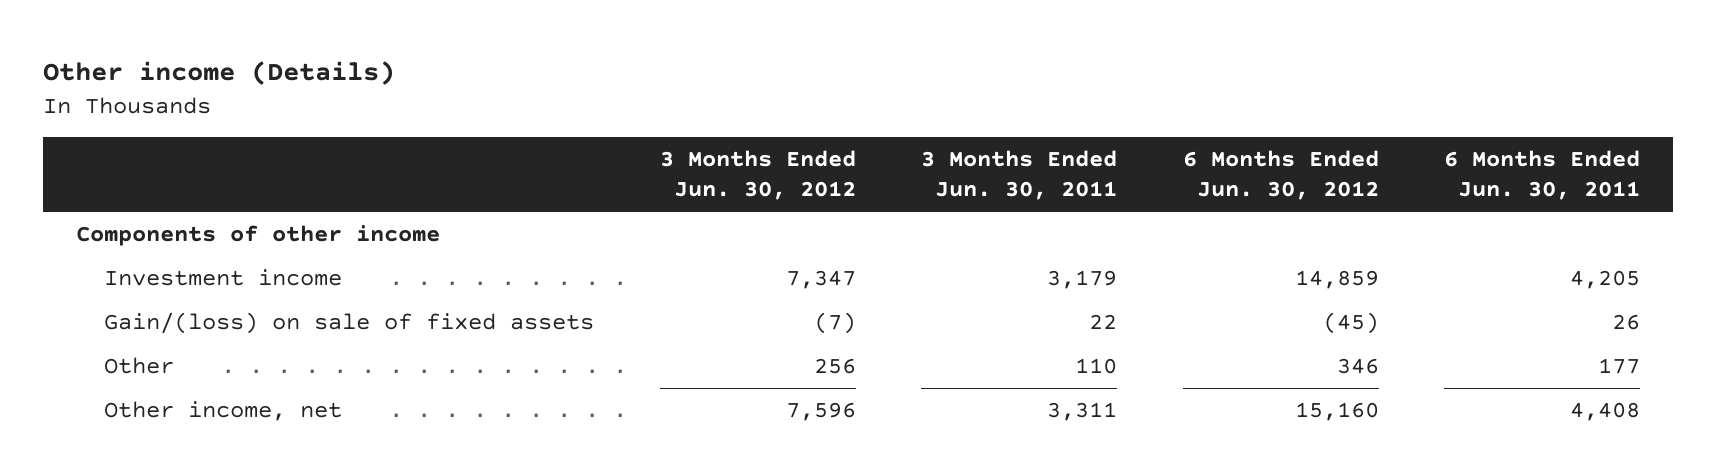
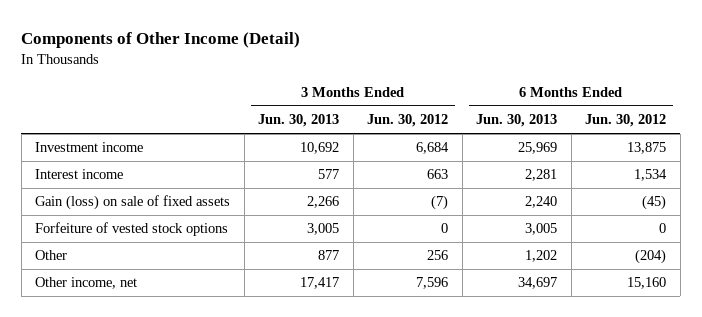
[42,61,395,86] Other income (Details) -> [21,32,301,49] Components of Other Income (Detail)
[921,150,1118,201] 3 Months Ended Jun. 30, 2011 -> none
[1444,150,1641,201] 6 Months Ended Jun. 30, 2011 -> none
none -> [258,114,340,128] Jun. 30, 2013
none -> [476,114,558,128] Jun. 30, 2013
[75,225,440,247] Components of other income -> none
[785,270,856,290] 7,347 -> [416,142,450,155] 6,684
[1294,270,1379,290] 14,859 -> [627,142,667,155] 13,875
none -> [35,169,124,180] Interest income
[104,312,595,335] Gain/(loss) on sale of fixed assets -> [35,195,231,211] Gain (loss) on sale of fixed assets
none -> [35,222,229,237] Forfeiture of vested stock options
[1336,358,1379,375] 346 -> [635,249,667,265] (204)

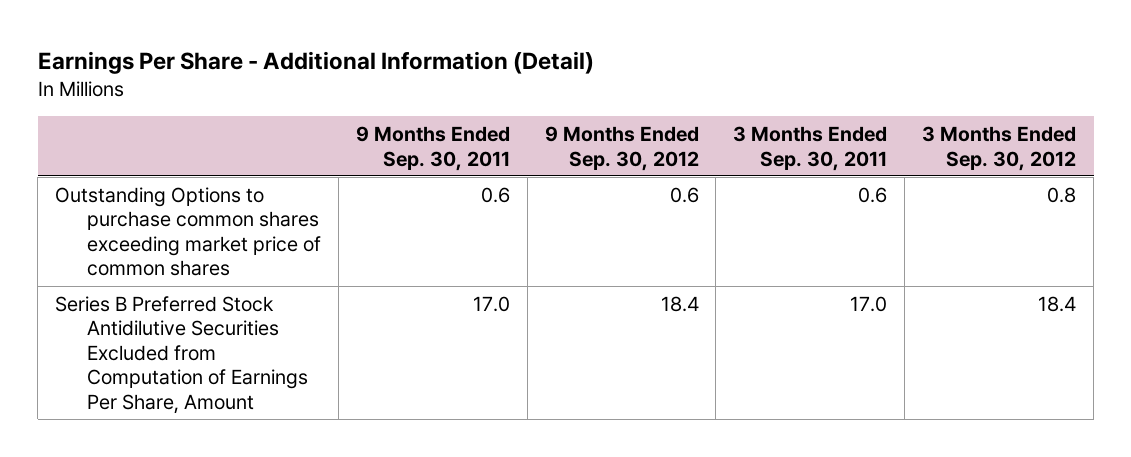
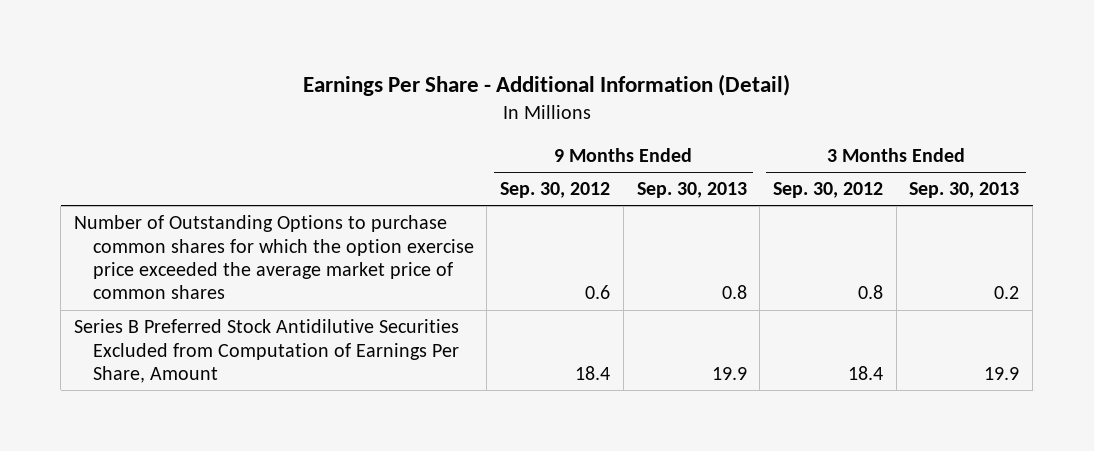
[355,125,510,171] 9 Months Ended Sep. 30, 2011 -> none
[733,125,888,171] 3 Months Ended Sep. 30, 2011 -> none
none -> [636,182,747,199] Sep. 30, 2013
none -> [909,182,1020,199] Sep. 30, 2013
[55,186,321,277] Outstanding Options to purchase common shares exceeding market price of common shares -> [74,215,474,300] Number of Outstanding Options to purchase common shares for which the option exercise price exceeded the average market price of common shares

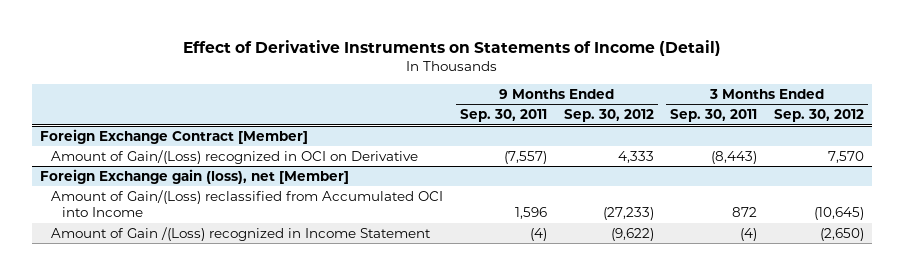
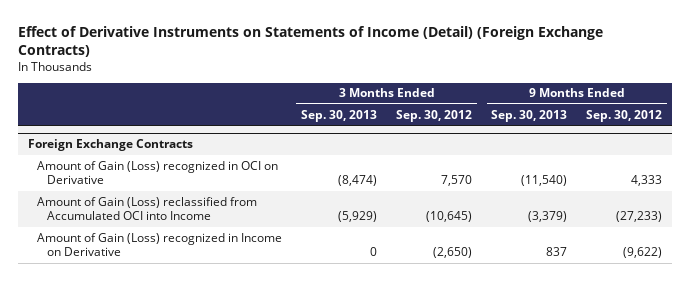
[183,39,722,56] Effect of Derivative Instruments on Statements of Income (Detail) -> [18,25,604,57] Effect of Derivative Instruments on Statements of Income (Detail) (Foreign Exchange Contracts)
[459,109,547,123] Sep. 30, 2011 -> none
[670,109,758,123] Sep. 30, 2011 -> none
none -> [301,109,378,122] Sep. 30, 2013
none -> [491,109,568,122] Sep. 30, 2013
[40,168,350,184] Foreign Exchange gain (loss), net [Member] -> none
[40,128,309,144] Foreign Exchange Contract [Member] -> [27,139,193,152] Foreign Exchange Contracts
[50,149,418,164] Amount of Gain/(Loss) recognized in OCI on Derivative -> [37,160,279,185] Amount of Gain (Loss) recognized in OCI on Derivative
[50,189,443,218] Amount of Gain/(Loss) reclassified from Accumulated OCI into Income -> [37,196,258,221] Amount of Gain (Loss) reclassified from Accumulated OCI into Income
[50,226,431,241] Amount of Gain /(Loss) recognized in Income Statement -> [37,232,283,257] Amount of Gain (Loss) recognized in Income on Derivative

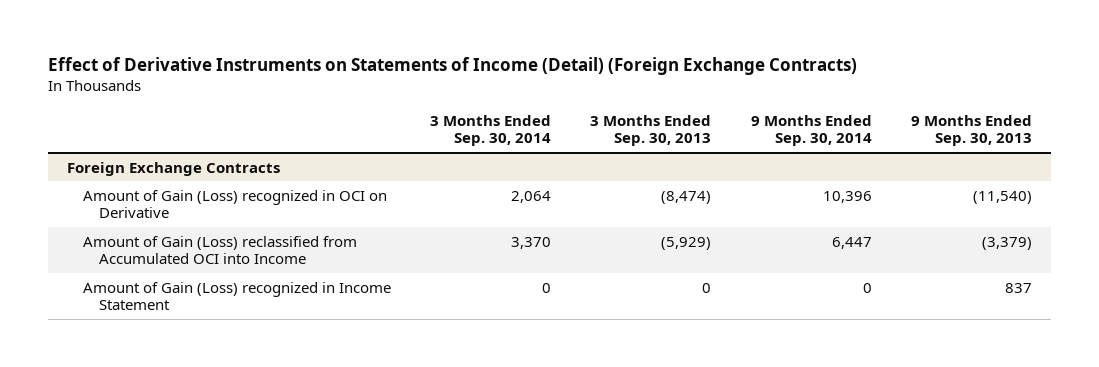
[396,109,473,122] Sep. 30, 2012 -> none
[586,109,663,122] Sep. 30, 2012 -> none
none -> [430,114,552,147] 3 Months Ended Sep. 30, 2014
none -> [750,114,872,147] 9 Months Ended Sep. 30, 2014
[37,232,283,257] Amount of Gain (Loss) recognized in Income on Derivative -> [83,281,392,311] Amount of Gain (Loss) recognized in Income Statement

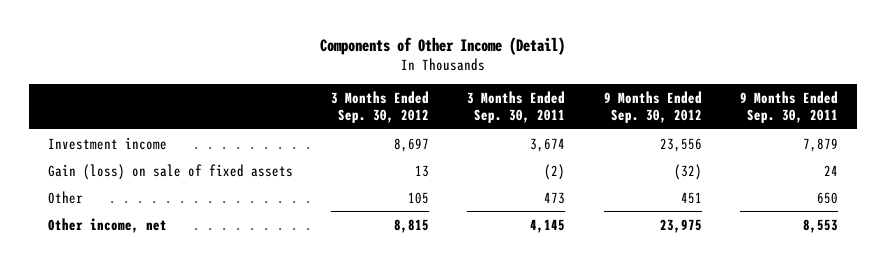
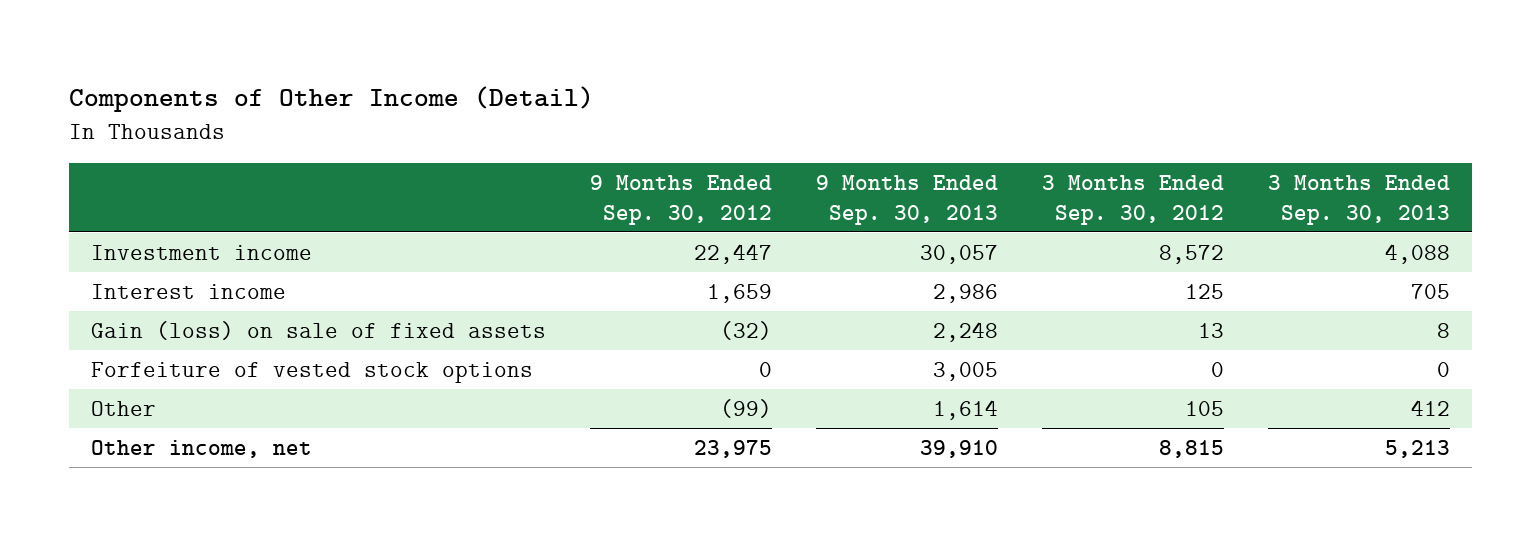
[467,90,566,124] 3 Months Ended Sep. 30, 2011 -> none
[740,90,839,124] 9 Months Ended Sep. 30, 2011 -> none
none -> [815,175,998,225] 9 Months Ended Sep. 30, 2013
none -> [1267,175,1450,225] 3 Months Ended Sep. 30, 2013
[394,137,430,152] 8,697 -> [1158,244,1224,264] 8,572
[659,137,702,152] 23,556 -> [693,243,772,264] 22,447
none -> [90,283,286,299] Interest income
none -> [90,361,533,383] Forfeiture of vested stock options
[680,191,702,204] 451 -> [719,398,772,418] (99)

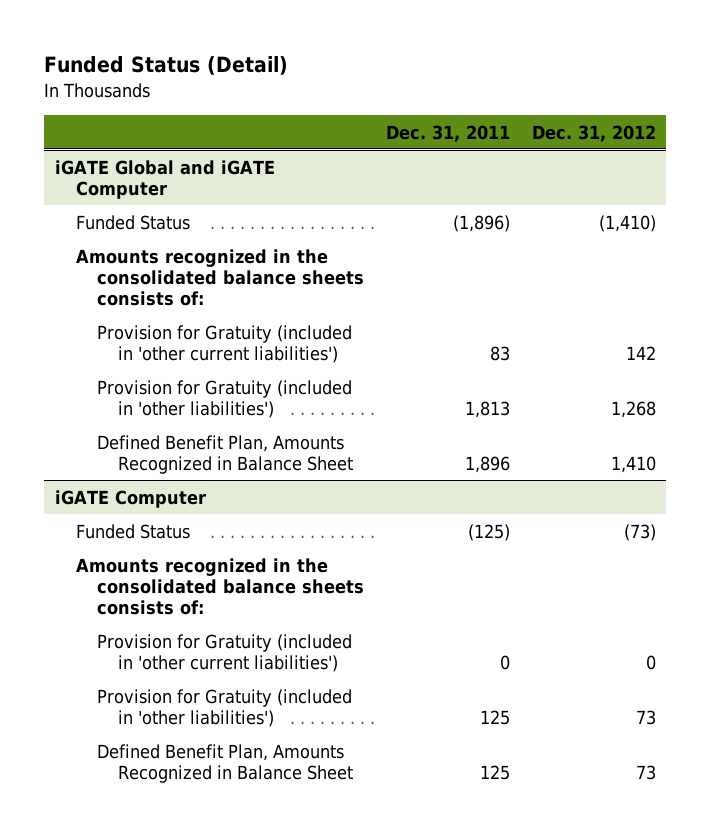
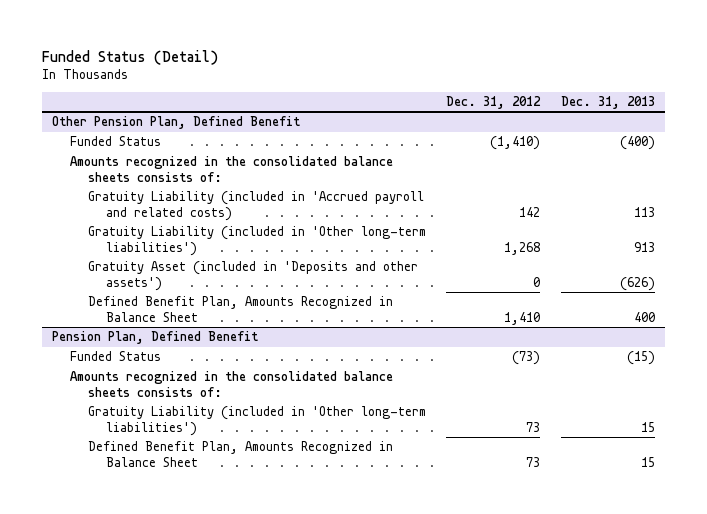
[385,124,510,142] Dec. 31, 2011 -> none
none -> [560,95,655,109] Dec. 31, 2013
[54,159,275,199] iGATE Global and iGATE Computer -> none
none -> [51,116,300,130] Other Pension Plan, Defined Benefit
[96,324,352,363] Provision for Gratuity (included in 'other current liabilities') -> [88,191,425,221] Gratuity Liability (included in 'Accrued payroll and related costs)
[96,379,352,418] Provision for Gratuity (included in 'other liabilities') -> [88,226,427,256] Gratuity Liability (included in 'Other long-term liabilities')
none -> [88,261,419,291] Gratuity Asset (included in 'Deposits and other assets')
[54,489,206,508] iGATE Computer -> none
none -> [51,331,258,345] Pension Plan, Defined Benefit
[96,633,352,672] Provision for Gratuity (included in 'other current liabilities') -> none
[96,688,352,727] Provision for Gratuity (included in 'other liabilities') -> [88,406,427,436] Gratuity Liability (included in 'Other long-term liabilities')

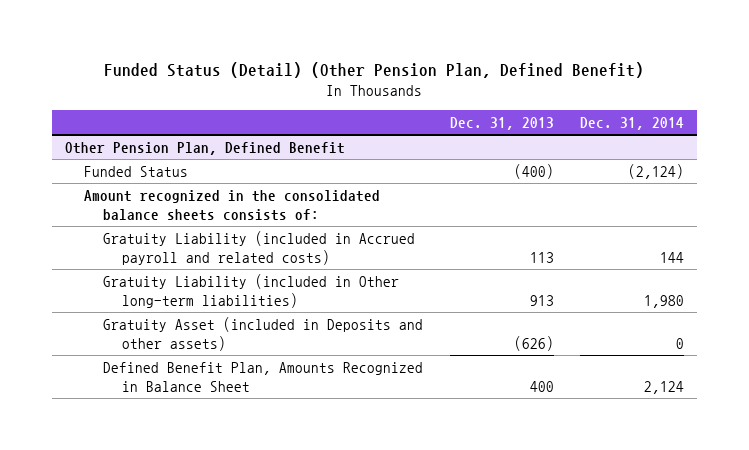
[41,49,218,65] Funded Status (Detail) -> [104,61,645,78] Funded Status (Detail) (Other Pension Plan, Defined Benefit)
[446,95,542,109] Dec. 31, 2012 -> none
none -> [580,117,685,131] Dec. 31, 2014
[70,156,394,182] Amounts recognized in the consolidated balance sheets consists of: -> [84,190,381,221] Amount recognized in the consolidated balance sheets consists of:
[88,191,425,221] Gratuity Liability (included in 'Accrued payroll and related costs) -> [103,231,416,265] Gratuity Liability (included in Accrued payroll and related costs)
[88,226,427,256] Gratuity Liability (included in 'Other long-term liabilities') -> [103,274,400,308] Gratuity Liability (included in Other long-term liabilities)
[88,261,419,291] Gratuity Asset (included in 'Deposits and other assets') -> [103,317,424,351] Gratuity Asset (included in Deposits and other assets)
[51,331,258,345] Pension Plan, Defined Benefit -> none
[70,351,162,362] Funded Status -> none
[70,371,394,397] Amounts recognized in the consolidated balance sheets consists of: -> none
[88,406,427,436] Gratuity Liability (included in 'Other long-term liabilities') -> none
[88,441,394,467] Defined Benefit Plan, Amounts Recognized in Balance Sheet -> none

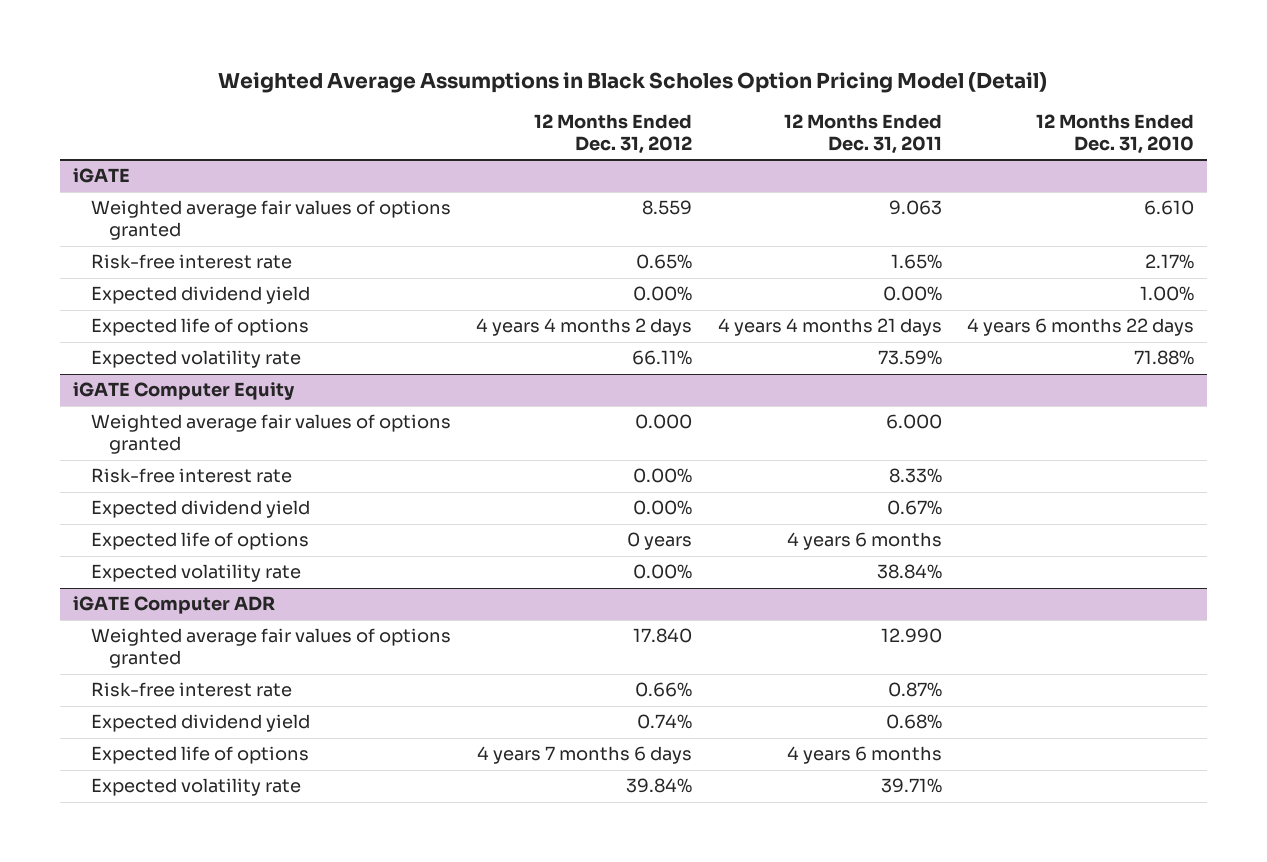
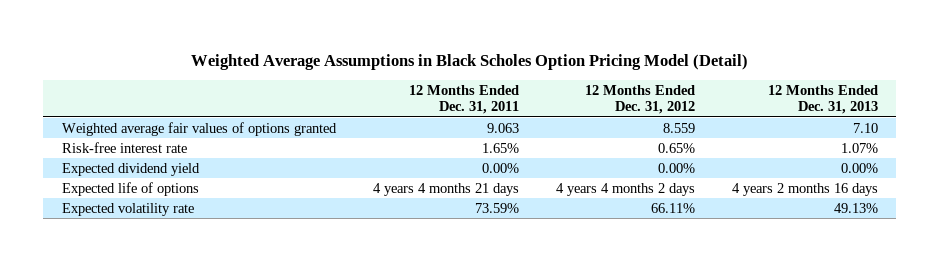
[1035,113,1194,155] 12 Months Ended Dec. 31, 2010 -> none
none -> [767,84,878,115] 12 Months Ended Dec. 31, 2013
[72,168,130,184] iGATE -> none
[72,382,295,401] iGATE Computer Equity -> none
[91,414,452,455] Weighted average fair values of options granted -> none
[91,468,293,484] Risk-free interest rate -> none
[91,500,311,519] Expected dividend yield -> none
[91,532,310,551] Expected life of options -> none
[91,564,302,583] Expected volatility rate -> none
[72,596,275,615] iGATE Computer ADR -> none
[91,628,452,669] Weighted average fair values of options granted -> none
[91,682,293,698] Risk-free interest rate -> none
[91,714,311,733] Expected dividend yield -> none
[91,746,310,765] Expected life of options -> none
[91,778,302,797] Expected volatility rate -> none

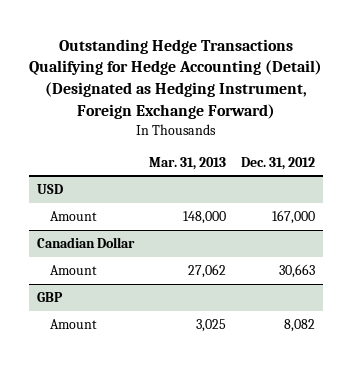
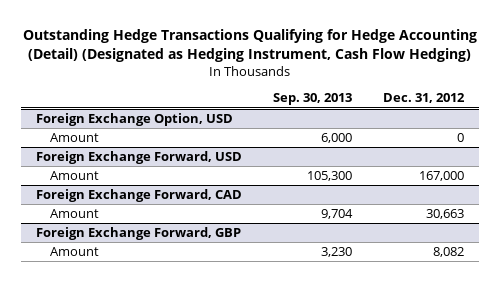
[28,38,322,119] Outstanding Hedge Transactions Qualifying for Hedge Accounting (Detail) (Designated as Hedging Instrument, Foreign Exchange Forward) -> [22,29,477,63] Outstanding Hedge Transactions Qualifying for Hedge Accounting (Detail) (Designated as Hedging Instrument, Cash Flow Hedging)
[148,156,226,170] Mar. 31, 2013 -> none
none -> [272,93,352,106] Sep. 30, 2013
[36,184,63,195] USD -> none
none -> [36,113,234,127] Foreign Exchange Option, USD
none -> [50,133,100,143] Amount
none -> [36,151,243,165] Foreign Exchange Forward, USD
[36,237,135,249] Canadian Dollar -> none
none -> [36,189,243,203] Foreign Exchange Forward, CAD
[36,292,63,303] GBP -> none
none -> [36,227,242,241] Foreign Exchange Forward, GBP

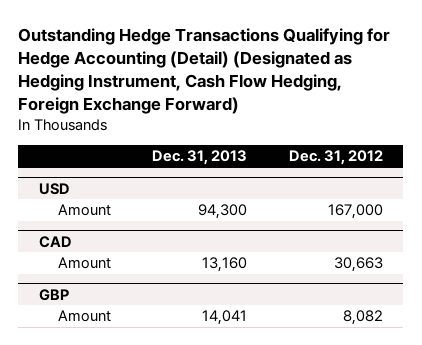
[22,29,477,63] Outstanding Hedge Transactions Qualifying for Hedge Accounting (Detail) (Designated as Hedging Instrument, Cash Flow Hedging) -> [18,28,391,115] Outstanding Hedge Transactions Qualifying for Hedge Accounting (Detail) (Designated as Hedging Instrument, Cash Flow Hedging, Foreign Exchange Forward)
[272,93,352,106] Sep. 30, 2013 -> none
none -> [152,150,248,166] Dec. 31, 2013
[36,113,234,127] Foreign Exchange Option, USD -> none
[50,133,100,143] Amount -> none
[36,151,243,165] Foreign Exchange Forward, USD -> none
none -> [39,182,71,195] USD
[36,189,243,203] Foreign Exchange Forward, CAD -> none
none -> [39,235,73,248] CAD
[36,227,242,241] Foreign Exchange Forward, GBP -> none
none -> [39,288,70,301] GBP

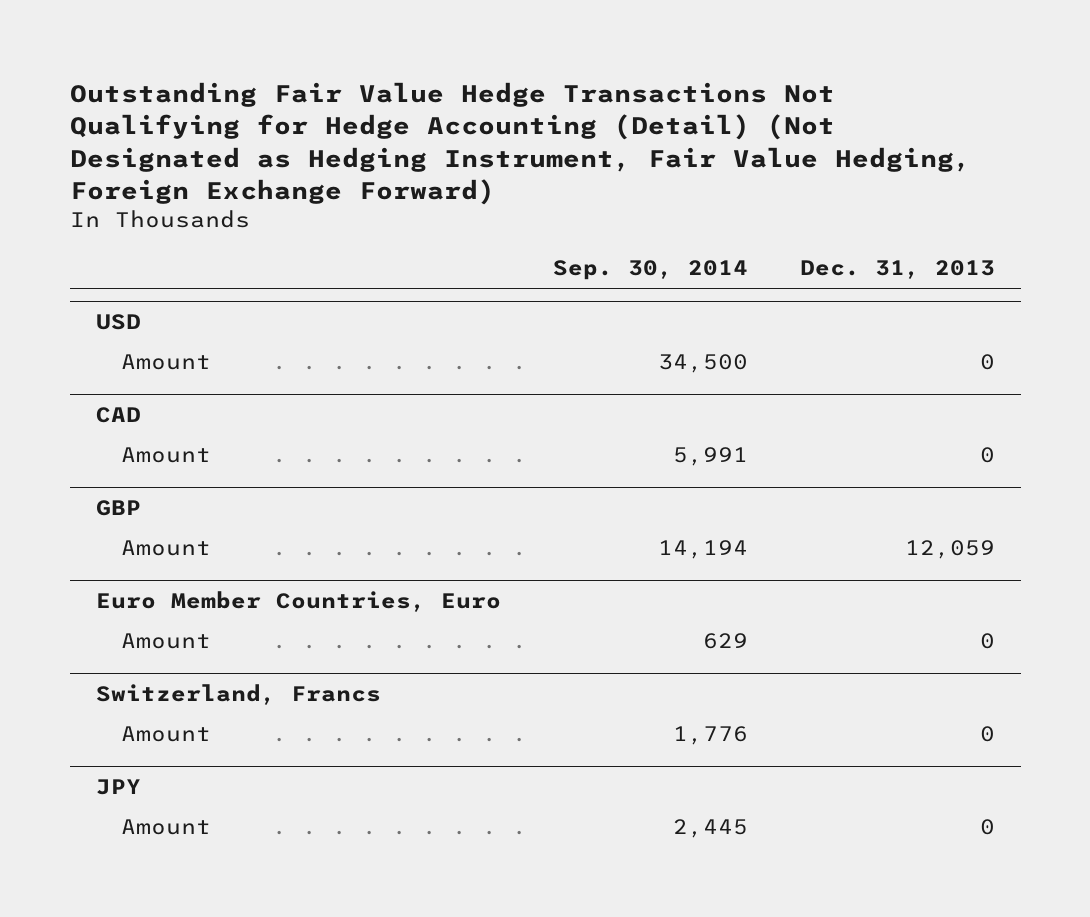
[18,28,391,115] Outstanding Hedge Transactions Qualifying for Hedge Accounting (Detail) (Designated as Hedging Instrument, Cash Flow Hedging, Foreign Exchange Forward) -> [69,81,971,205] Outstanding Fair Value Hedge Transactions Not Qualifying for Hedge Accounting (Detail) (Not Designated as Hedging Instrument, Fair Value Hedging, Foreign Exchange Forward)
[288,150,383,166] Dec. 31, 2012 -> none
none -> [552,260,748,281] Sep. 30, 2014
[198,204,248,220] 94,300 -> [979,354,995,371] 0
[202,257,248,273] 13,160 -> [979,447,995,464] 0
[202,310,248,326] 14,041 -> [904,540,995,560] 12,059
none -> [95,591,501,613] Euro Member Countries, Euro
none -> [120,633,211,650] Amount
none -> [95,684,381,706] Switzerland, Francs
none -> [120,726,211,743] Amount
none -> [95,779,141,796] JPY
none -> [120,819,211,836] Amount

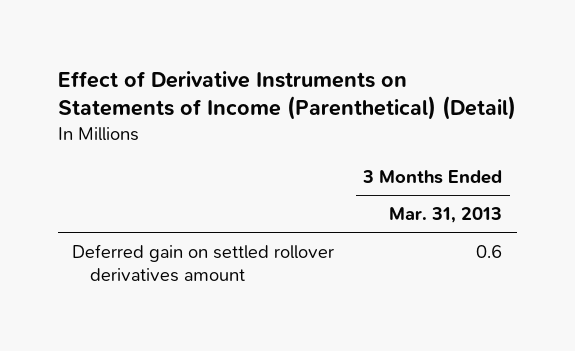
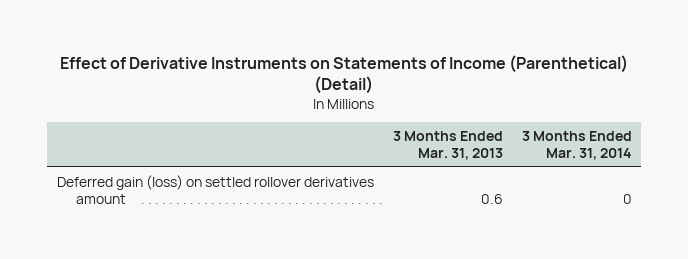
none -> [521,131,632,160] 3 Months Ended Mar. 31, 2014
[72,243,335,282] Deferred gain on settled rollover derivatives amount -> [56,174,374,204] Deferred gain (loss) on settled rollover derivatives amount

